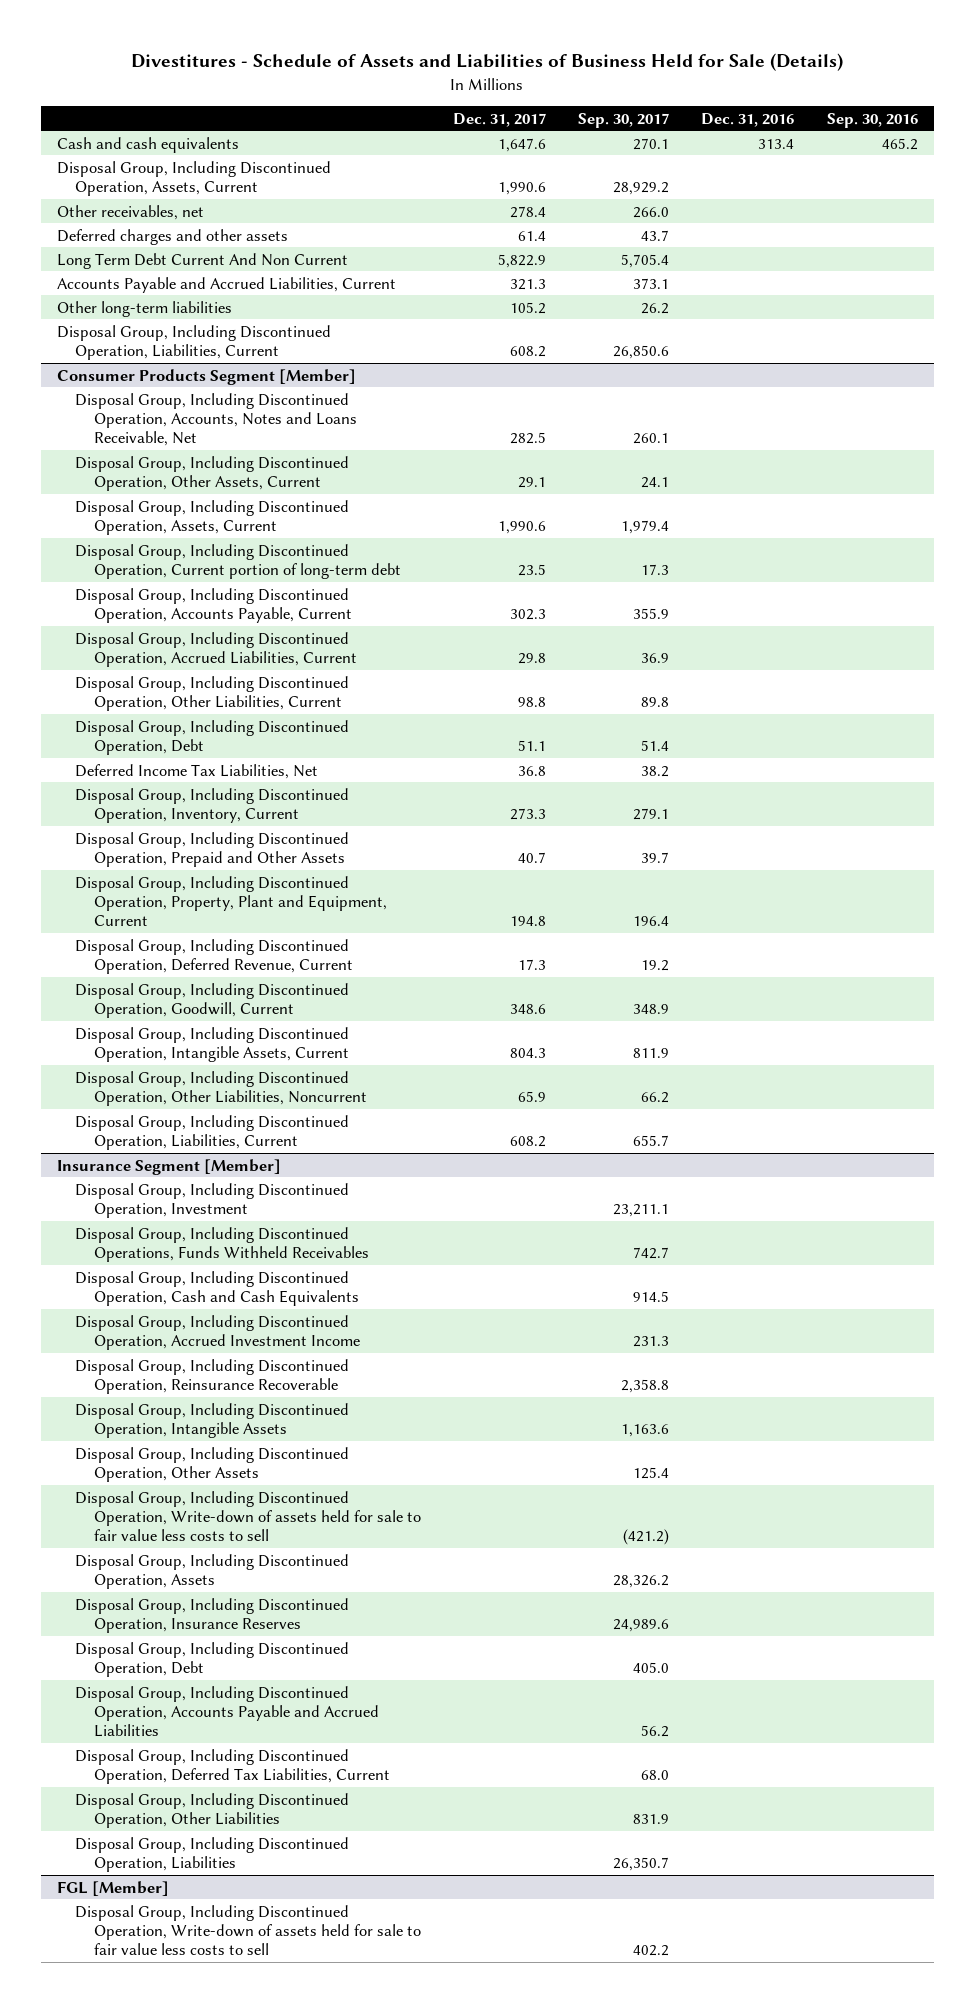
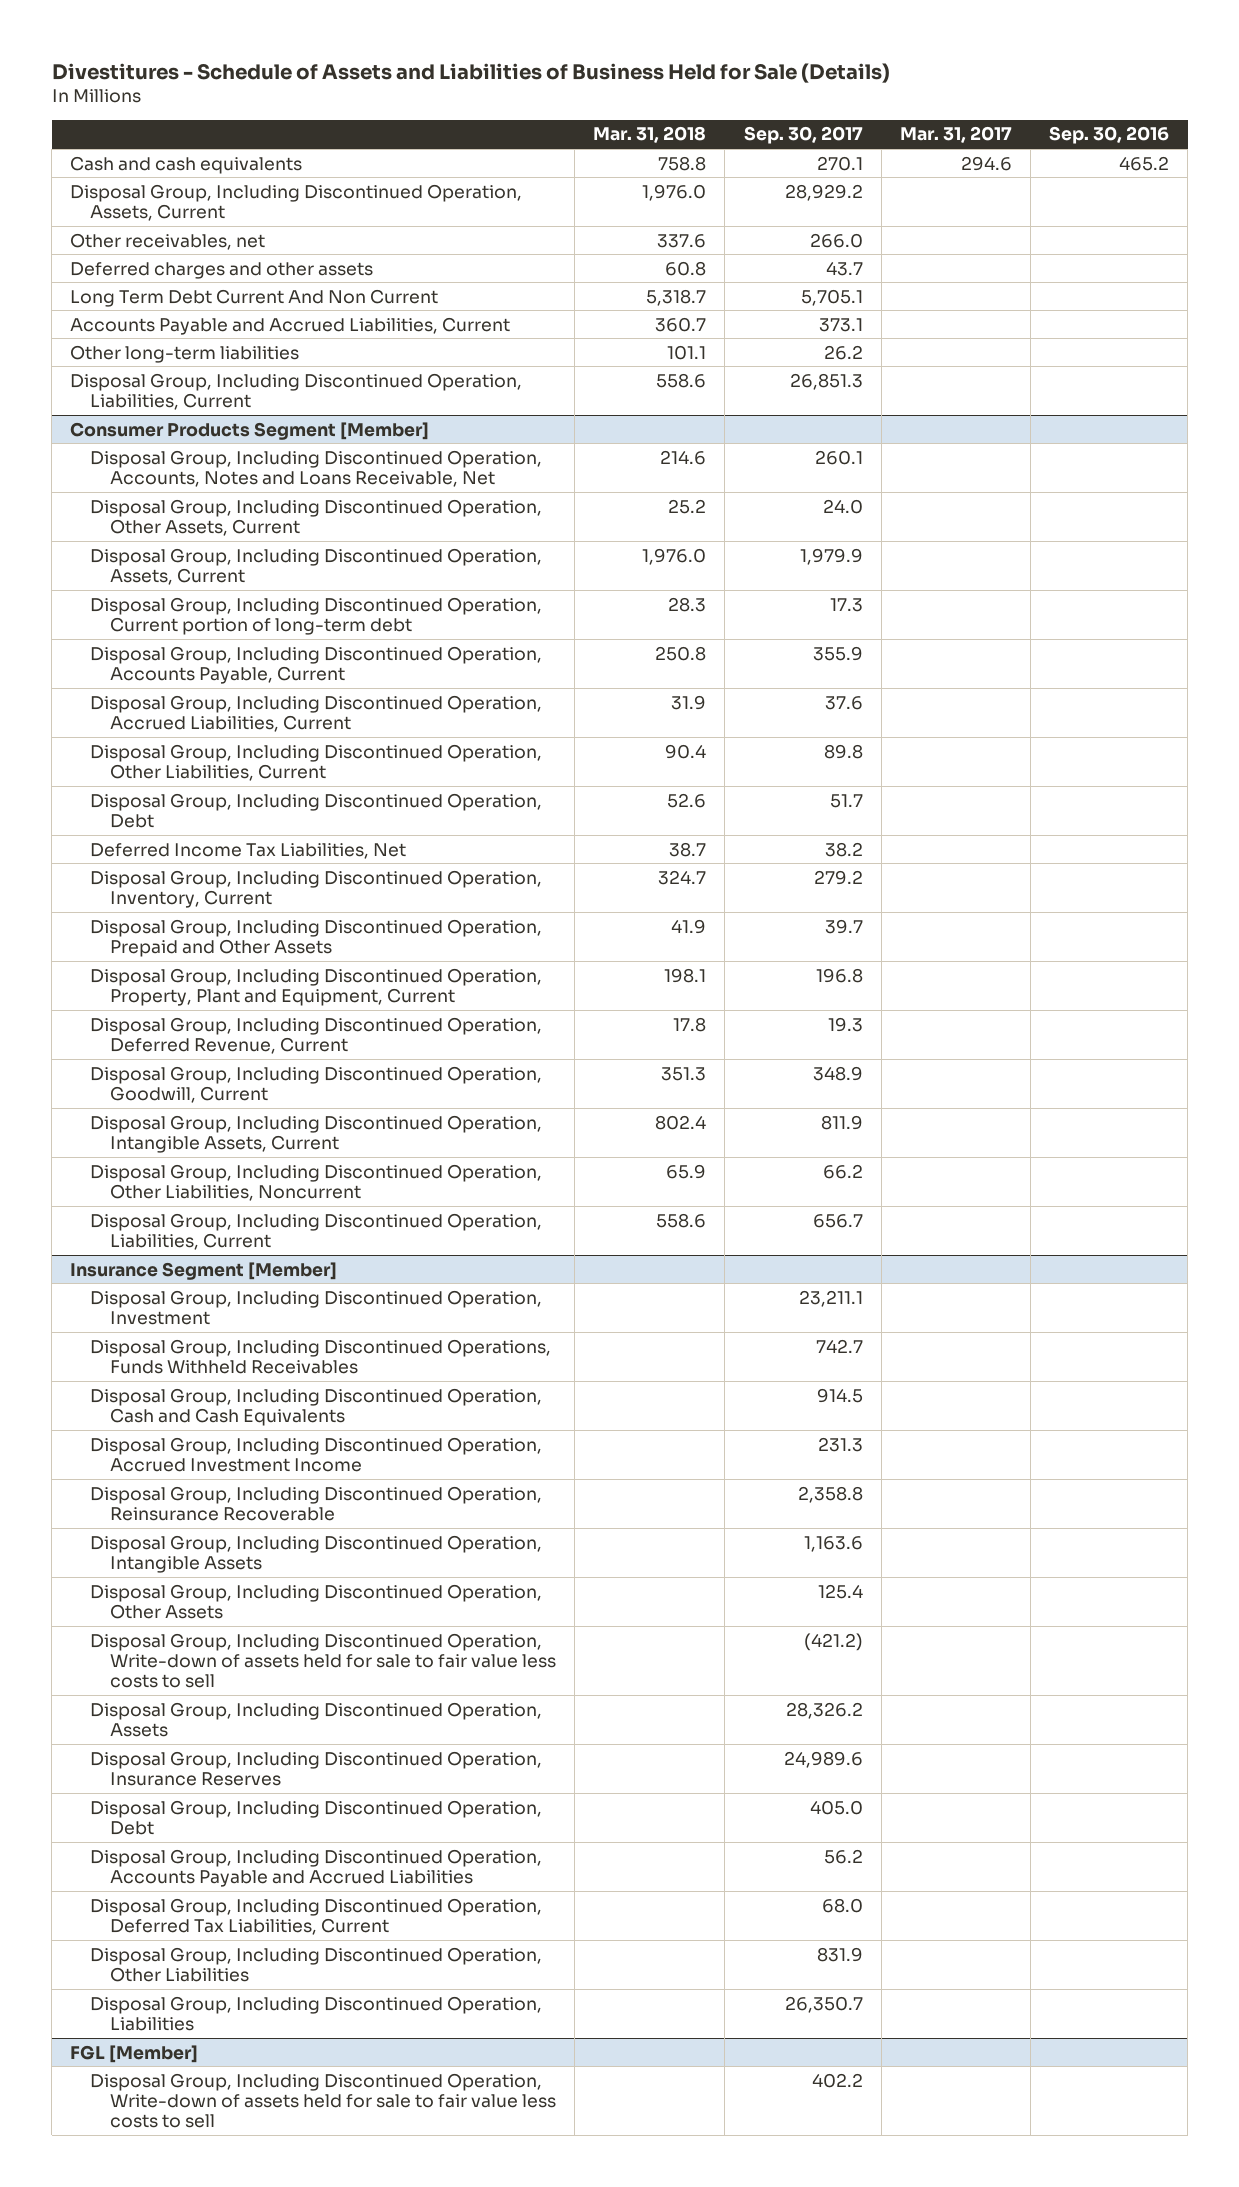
[452,112,546,127] Dec. 31, 2017 -> none
[701,112,795,127] Dec. 31, 2016 -> none
none -> [593,126,707,144] Mar. 31, 2018
none -> [899,126,1012,144] Mar. 31, 2017
[621,253,670,268] 5,705.4 -> [800,288,863,306] 5,705.1
[613,344,670,359] 26,850.6 -> [789,372,863,390] 26,851.3
[641,476,670,488] 24.1 -> [822,498,863,514] 24.0
[621,519,670,534] 1,979.4 -> [799,547,863,565] 1,979.9
[641,652,670,663] 36.9 -> [824,695,863,710] 37.6
[641,739,670,751] 51.4 -> [829,793,863,808] 51.7
[633,807,670,820] 279.1 -> [813,869,863,885] 279.2
[633,916,670,927] 196.4 -> [815,967,863,983] 196.8
[641,959,670,971] 19.2 -> [827,1016,863,1032] 19.3
[633,1134,670,1146] 655.7 -> [812,1213,863,1228] 656.7

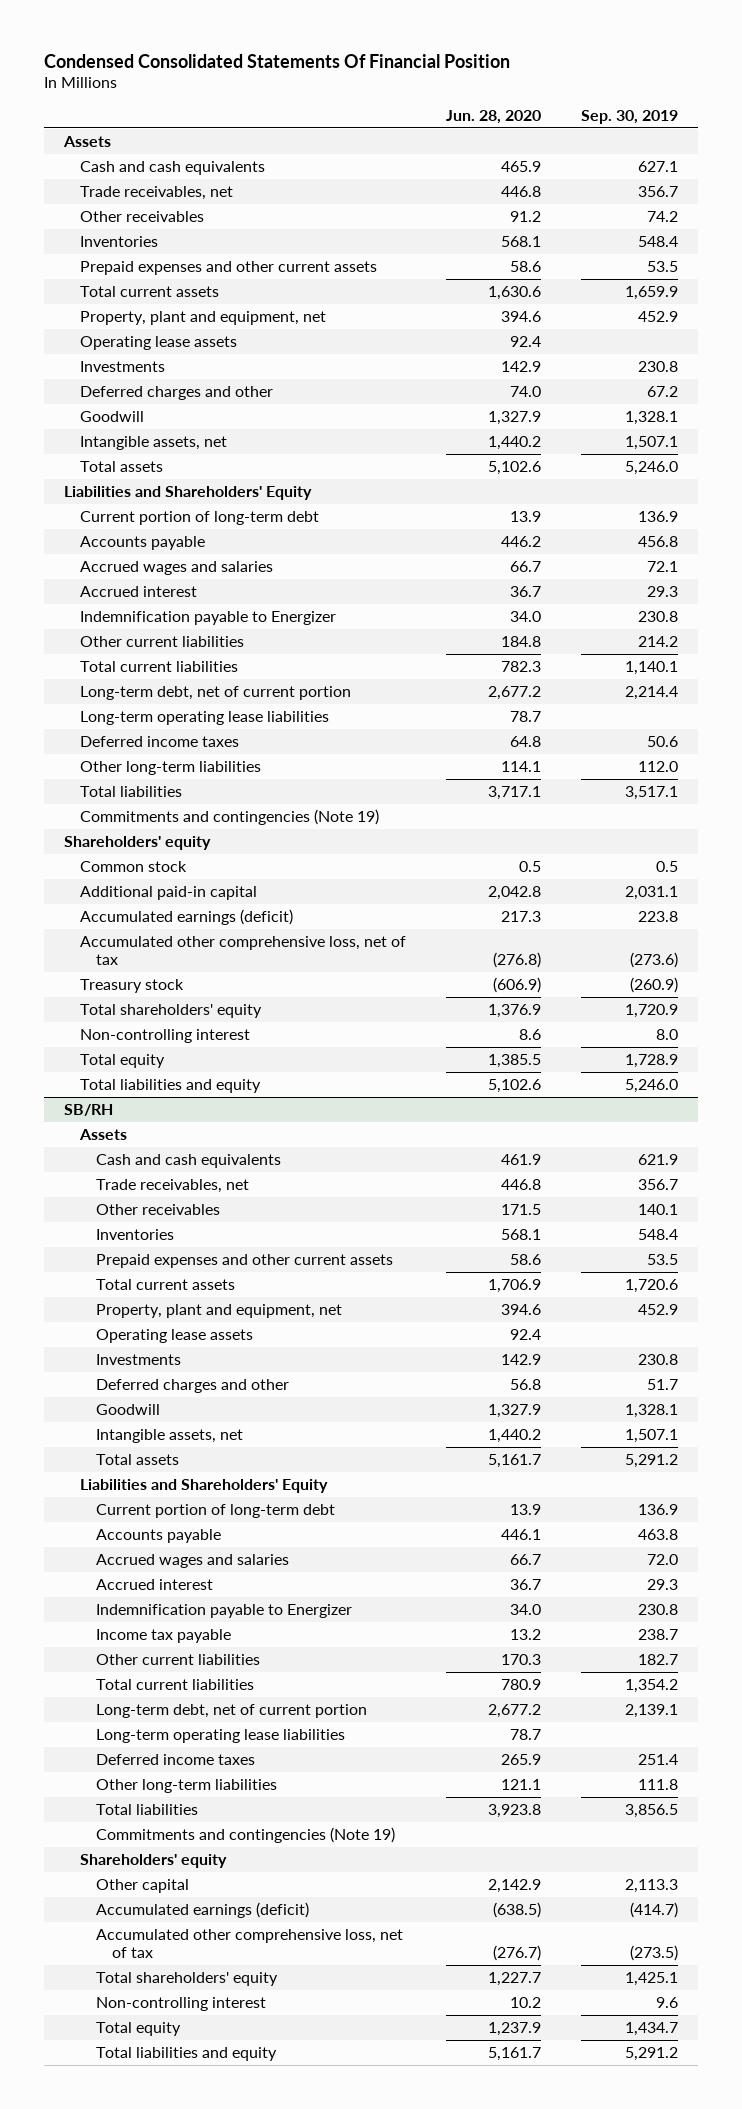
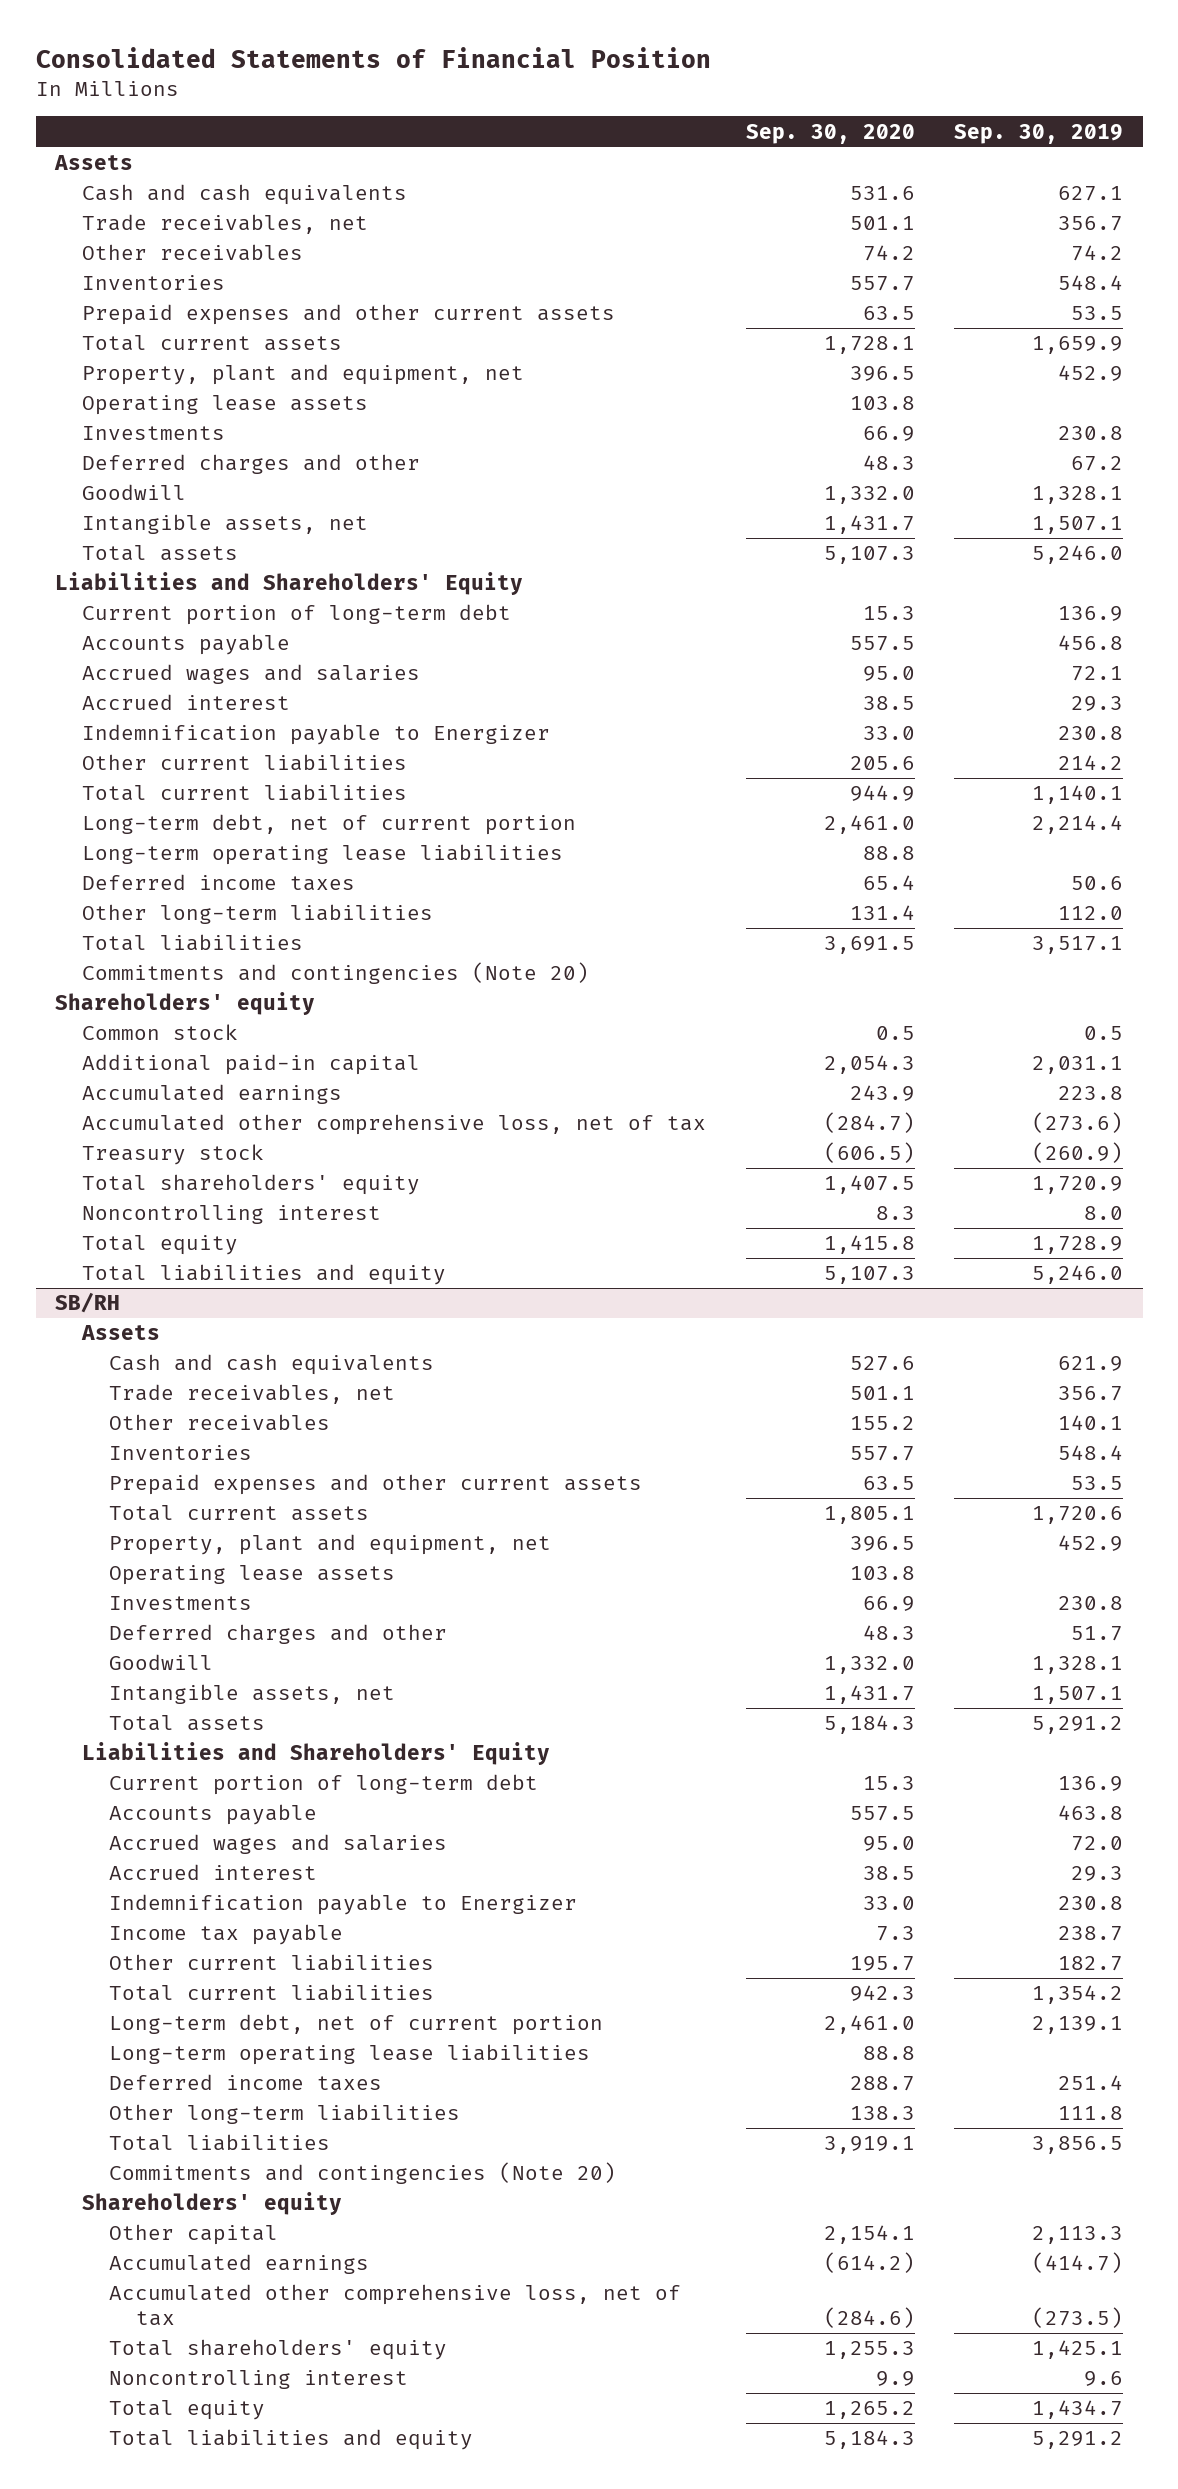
[43,53,510,68] Condensed Consolidated Statements Of Financial Position -> [35,46,711,68] Consolidated Statements of Financial Position
[446,110,542,125] Jun. 28, 2020 -> none
none -> [745,123,915,144] Sep. 30, 2020
[79,808,379,825] Commitments and contingencies (Note 19) -> [82,962,590,985] Commitments and contingencies (Note 20)
[79,908,293,925] Accumulated earnings (deficit) -> [82,1084,343,1105] Accumulated earnings
[79,1028,250,1043] Non-controlling interest -> [82,1205,382,1225] Noncontrolling interest
[96,1826,396,1843] Commitments and contingencies (Note 19) -> [108,2162,616,2185] Commitments and contingencies (Note 20)
[96,1901,310,1918] Accumulated earnings (deficit) -> [108,2254,369,2275] Accumulated earnings
[96,1996,267,2011] Non-controlling interest -> [108,2370,408,2390] Noncontrolling interest

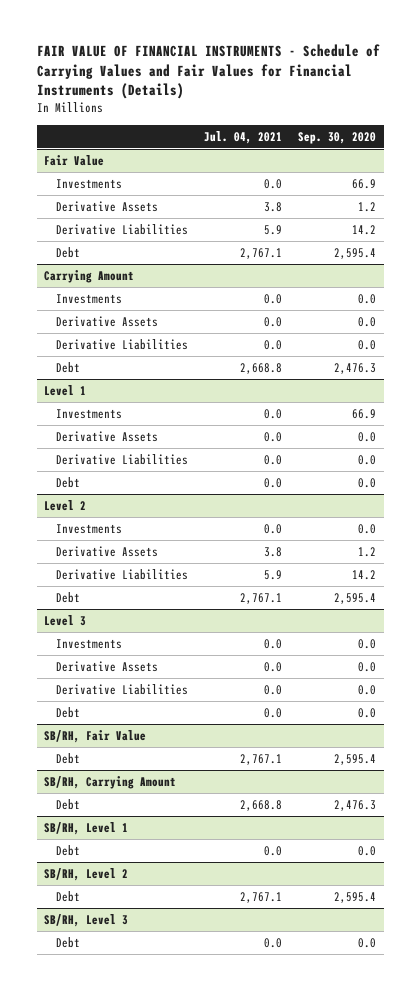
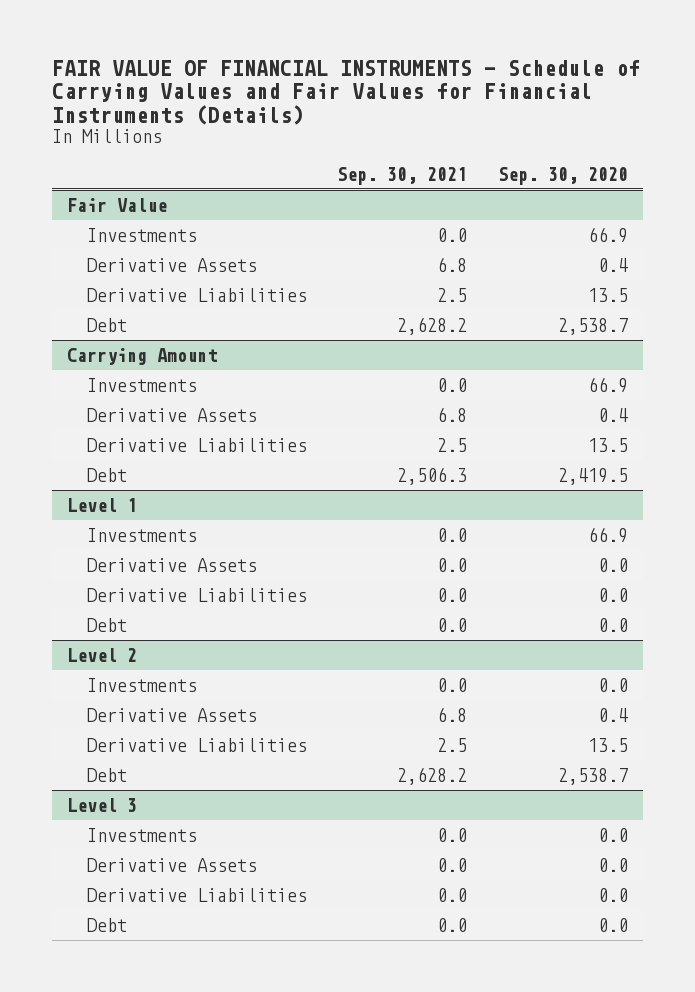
[203,130,282,144] Jul. 04, 2021 -> none
none -> [337,166,468,185] Sep. 30, 2021
[357,202,376,213] 1.2 -> [597,257,628,272] 0.4
[351,225,376,236] 14.2 -> [587,287,628,302] 13.5
[333,248,376,260] 2,595.4 -> [557,317,628,335] 2,538.7
[357,294,376,305] 0.0 -> [587,376,628,393] 66.9
[357,317,376,328] 0.0 -> [597,407,628,422] 0.4
[357,340,376,351] 0.0 -> [587,437,628,452] 13.5
[333,363,376,375] 2,476.3 -> [557,467,628,485] 2,419.5
[357,547,376,558] 1.2 -> [597,707,628,722] 0.4
[351,570,376,581] 14.2 -> [587,737,628,752] 13.5
[333,593,376,605] 2,595.4 -> [557,767,628,785] 2,538.7
[44,730,147,744] SB/RH, Fair Value -> none
[56,753,81,765] Debt -> none
[44,776,177,790] SB/RH, Carrying Amount -> none
[56,799,81,811] Debt -> none
[44,822,129,836] SB/RH, Level 1 -> none
[56,845,81,857] Debt -> none
[44,868,129,882] SB/RH, Level 2 -> none
[56,891,81,903] Debt -> none
[44,914,129,928] SB/RH, Level 3 -> none
[56,937,81,949] Debt -> none

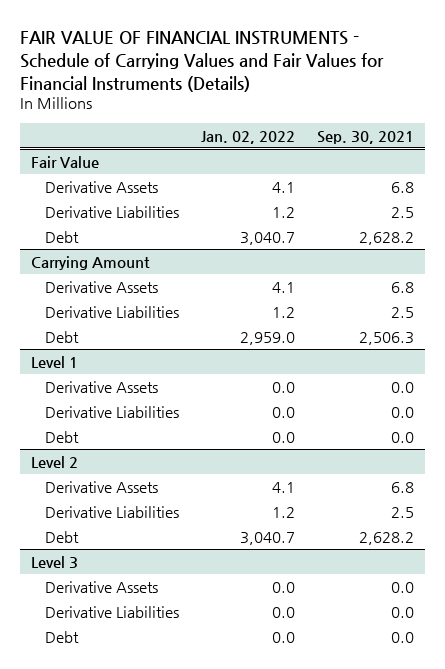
[497,166,628,185] Sep. 30, 2020 -> none
none -> [201,130,296,144] Jan. 02, 2022
[86,227,197,242] Investments -> none
[86,377,197,392] Investments -> none
[86,527,197,542] Investments -> none
[86,677,197,692] Investments -> none
[86,827,197,842] Investments -> none

